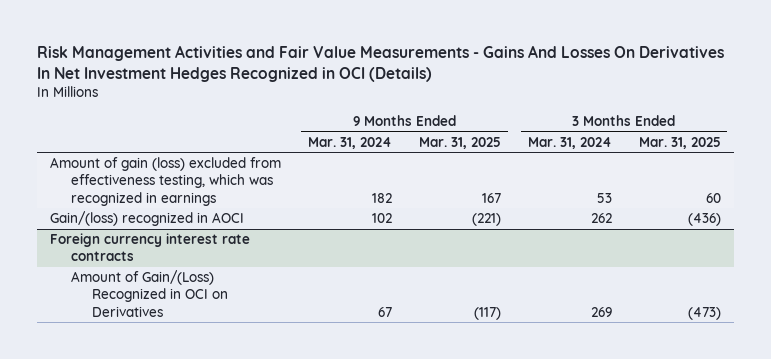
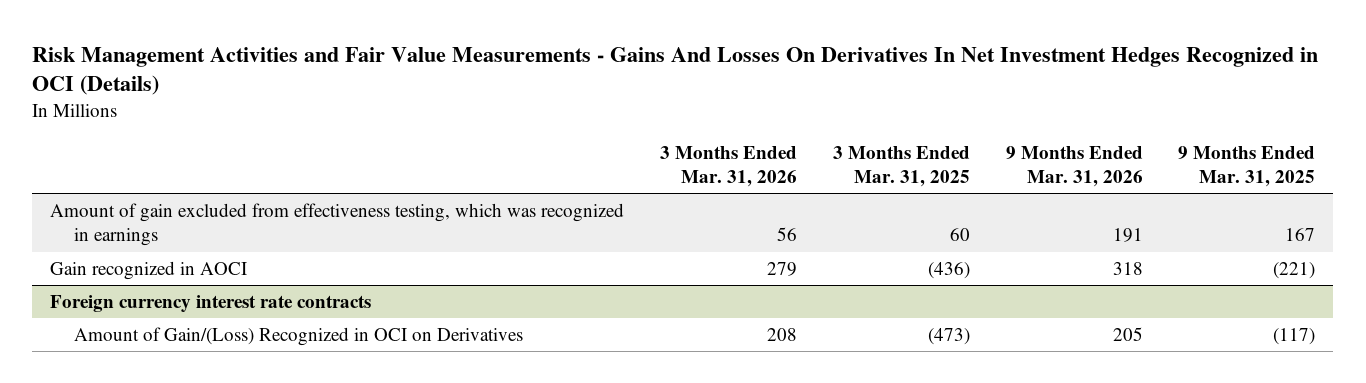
[308,136,393,149] Mar. 31, 2024 -> none
[527,136,612,149] Mar. 31, 2024 -> none
none -> [660,145,798,188] 3 Months Ended Mar. 31, 2026
none -> [1005,145,1143,188] 9 Months Ended Mar. 31, 2026
[50,157,282,206] Amount of gain (loss) excluded from effectiveness testing, which was recognized in earnings -> [50,202,625,247] Amount of gain excluded from effectiveness testing, which was recognized in earnings
[50,211,245,227] Gain/(loss) recognized in AOCI -> [50,260,248,280] Gain recognized in AOCI

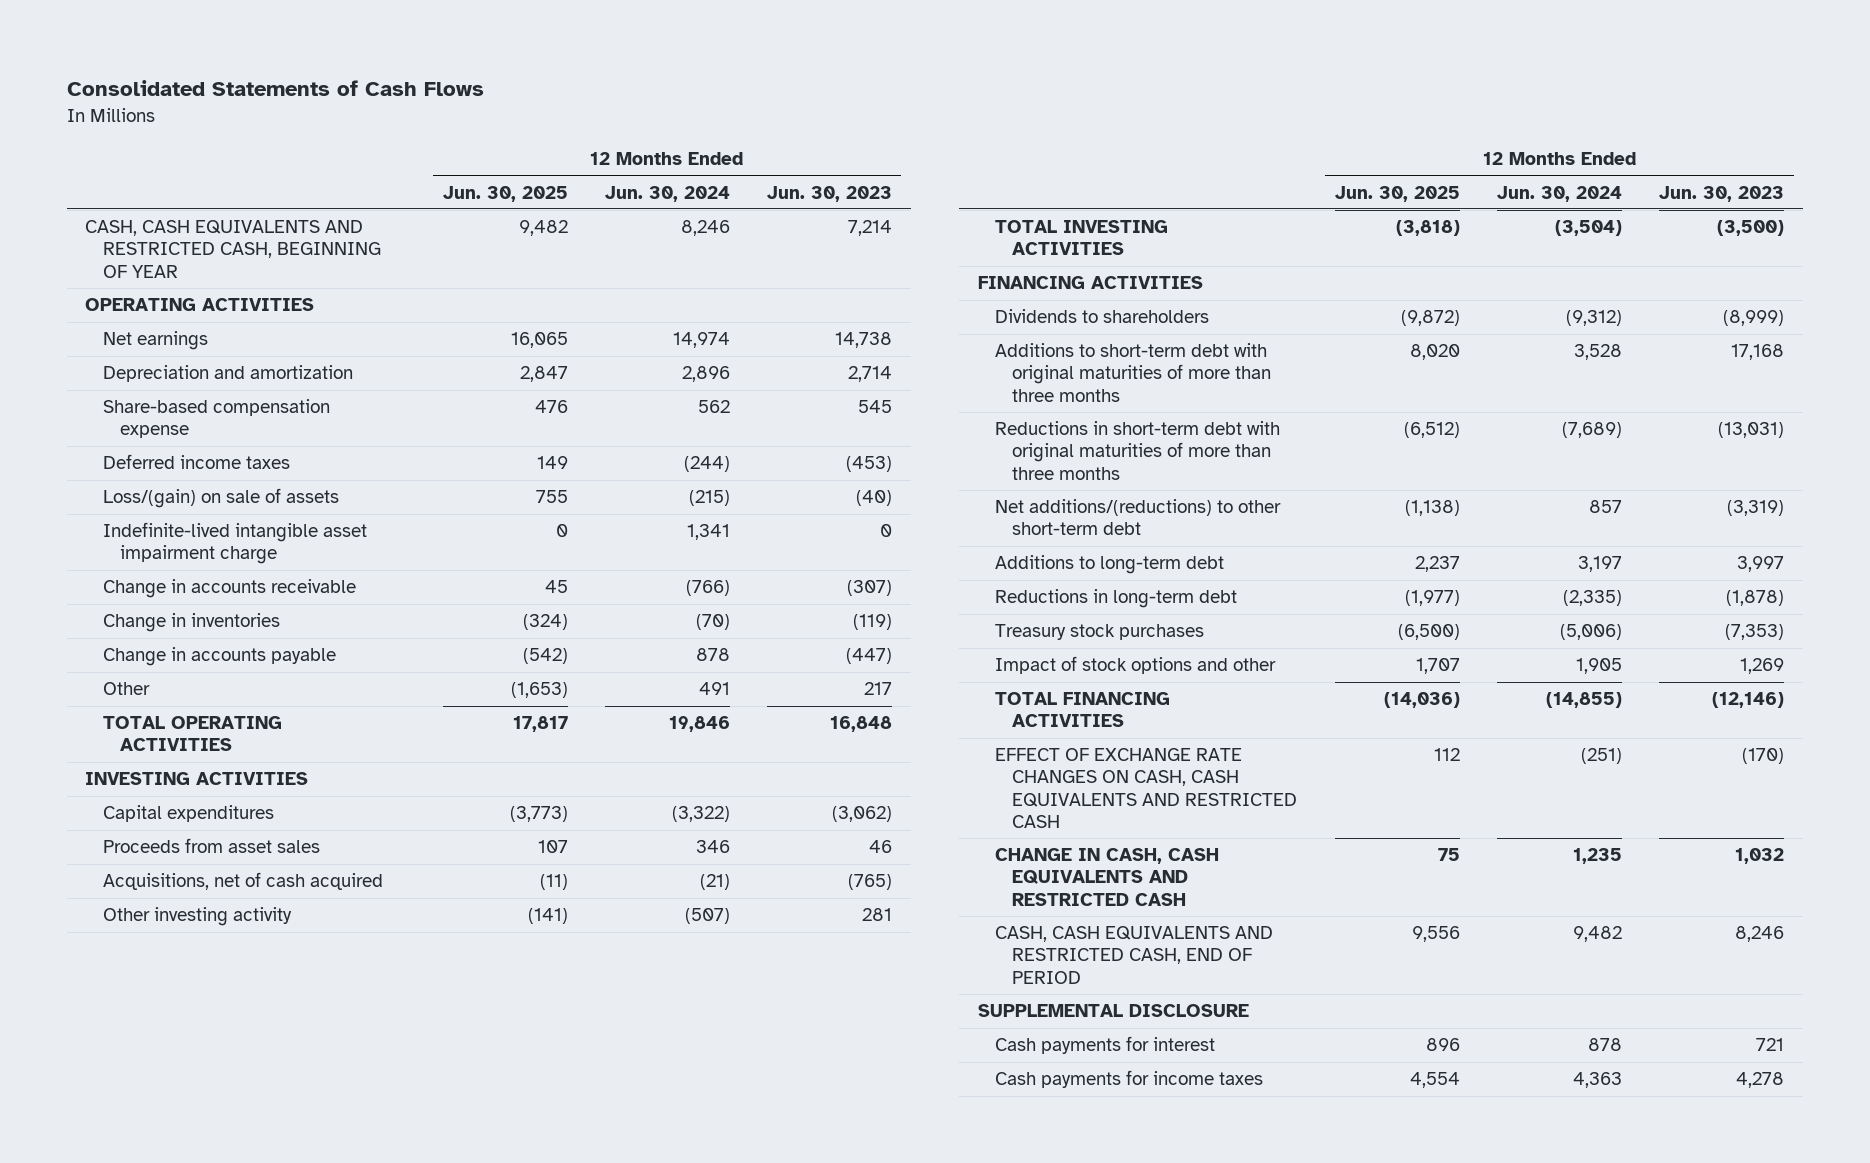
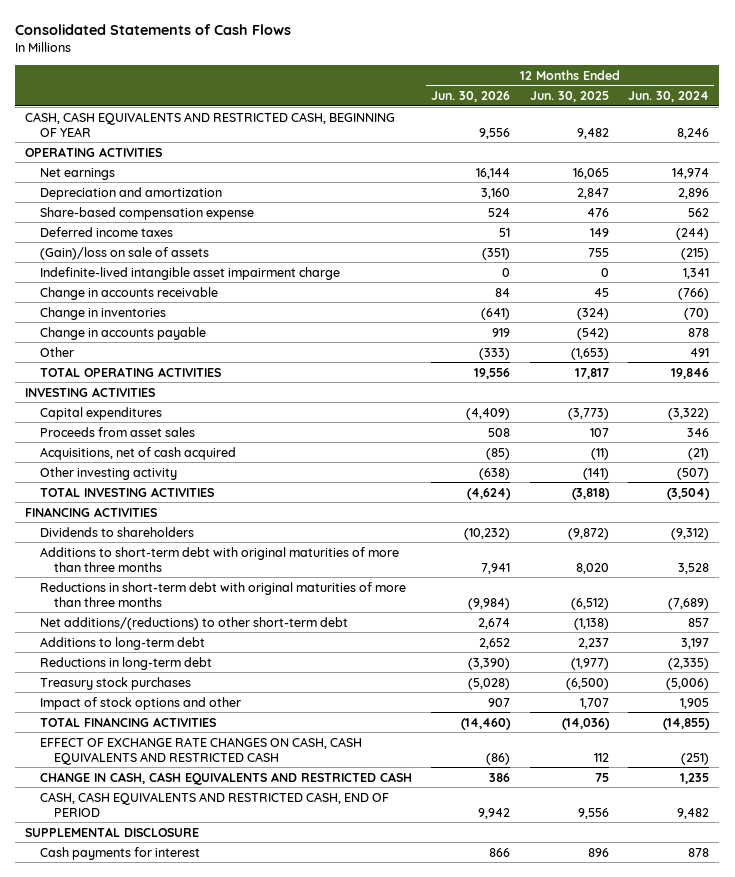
[767,185,893,202] Jun. 30, 2023 -> none
none -> [431,91,511,103] Jun. 30, 2026
[102,488,339,509] Loss/(gain) on sale of assets -> [39,246,209,260] (Gain)/loss on sale of assets
[994,1070,1263,1089] Cash payments for income taxes -> none

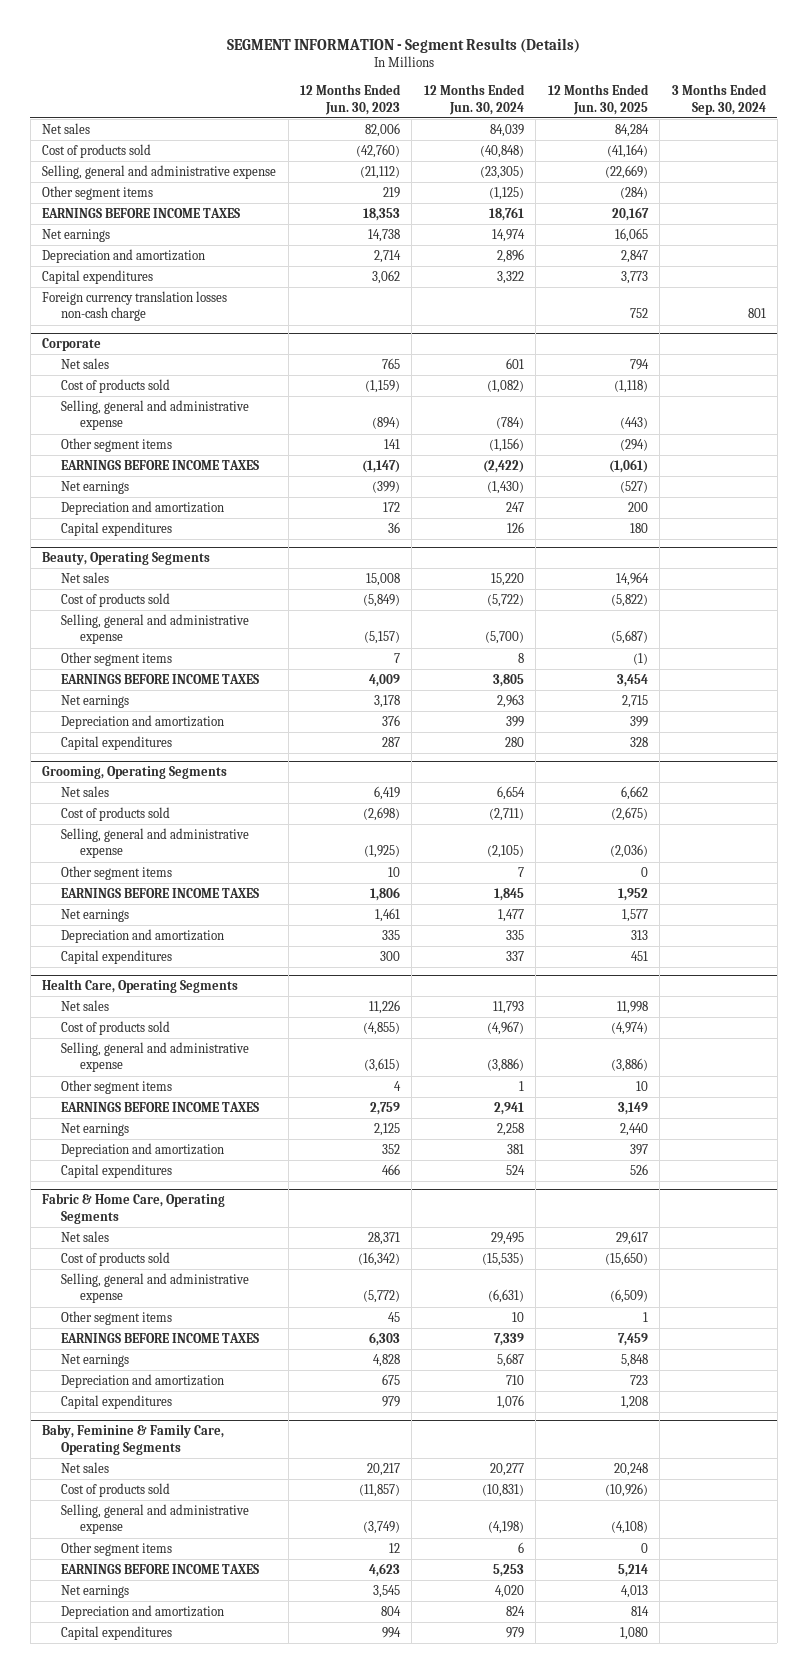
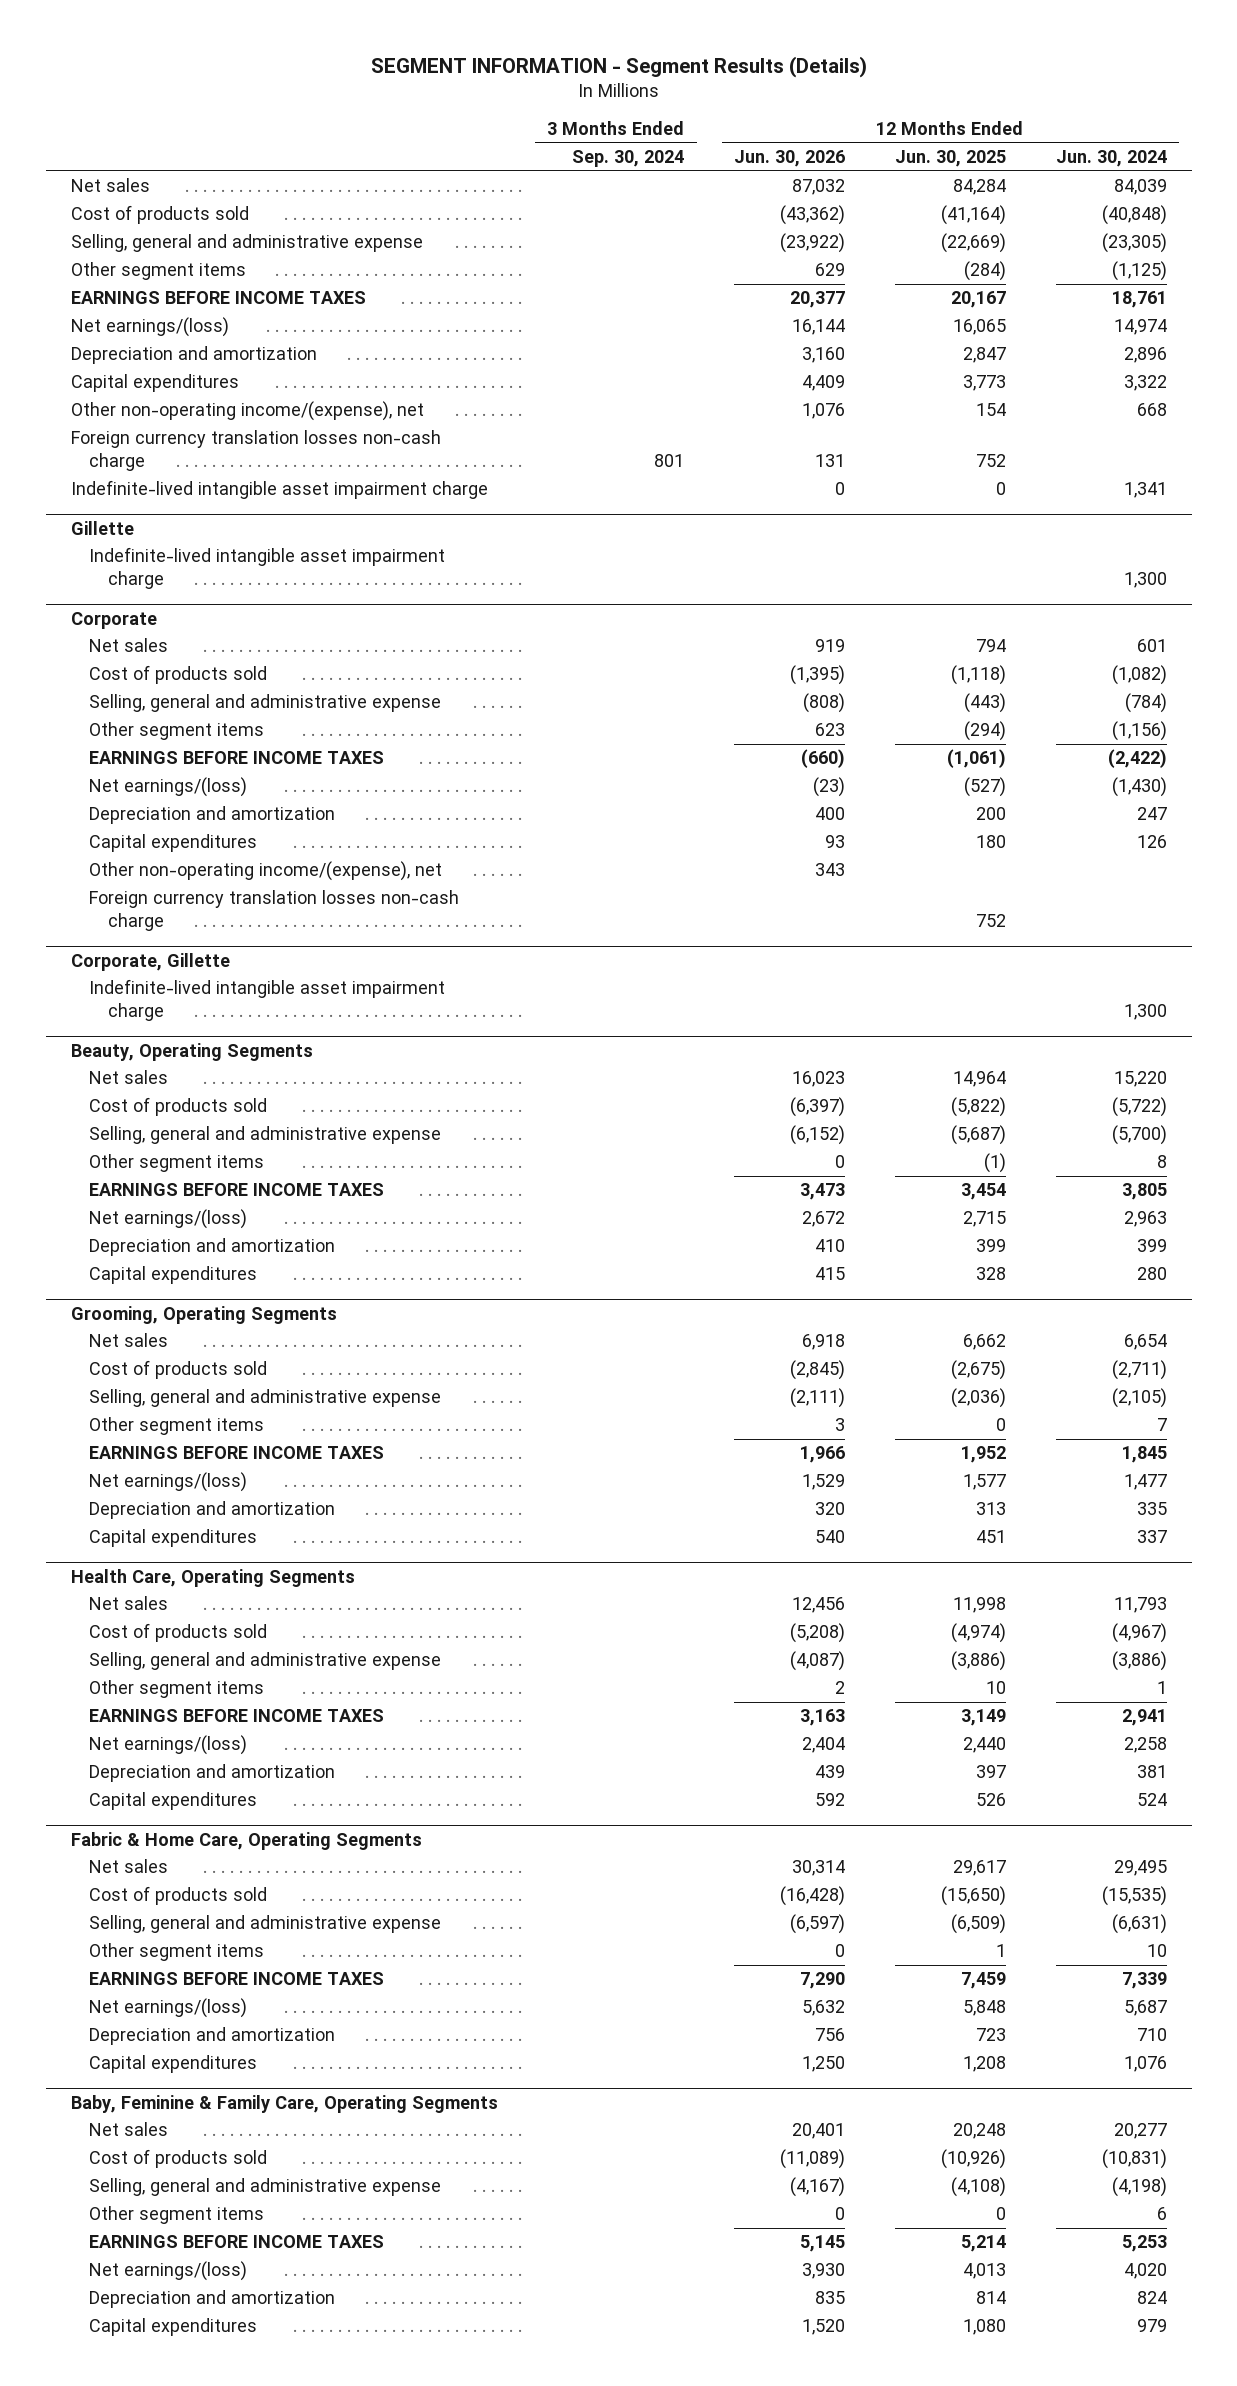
[299,84,401,115] 12 Months Ended Jun. 30, 2023 -> none
none -> [734,150,846,168] Jun. 30, 2026
[42,228,111,242] Net earnings -> [70,317,229,338] Net earnings/(loss)
none -> [70,401,424,422] Other non-operating income/(expense), net
none -> [70,480,488,500] Indefinite-lived intangible asset impairment charge
none -> [70,520,134,535] Gillette
none -> [89,547,446,590] Indefinite-lived intangible asset impairment charge
[61,480,130,494] Net earnings -> [89,777,248,798] Net earnings/(loss)
none -> [89,861,443,882] Other non-operating income/(expense), net
none -> [89,890,460,932] Foreign currency translation losses non-cash charge
none -> [70,952,230,971] Corporate, Gillette
none -> [89,979,446,1022] Indefinite-lived intangible asset impairment charge
[61,694,130,708] Net earnings -> [89,1209,248,1230] Net earnings/(loss)
[61,908,130,922] Net earnings -> [89,1472,248,1493] Net earnings/(loss)
[61,1122,130,1136] Net earnings -> [89,1735,248,1756] Net earnings/(loss)
[61,1353,130,1367] Net earnings -> [89,1998,248,2019] Net earnings/(loss)
[61,1584,130,1598] Net earnings -> [89,2261,248,2282] Net earnings/(loss)

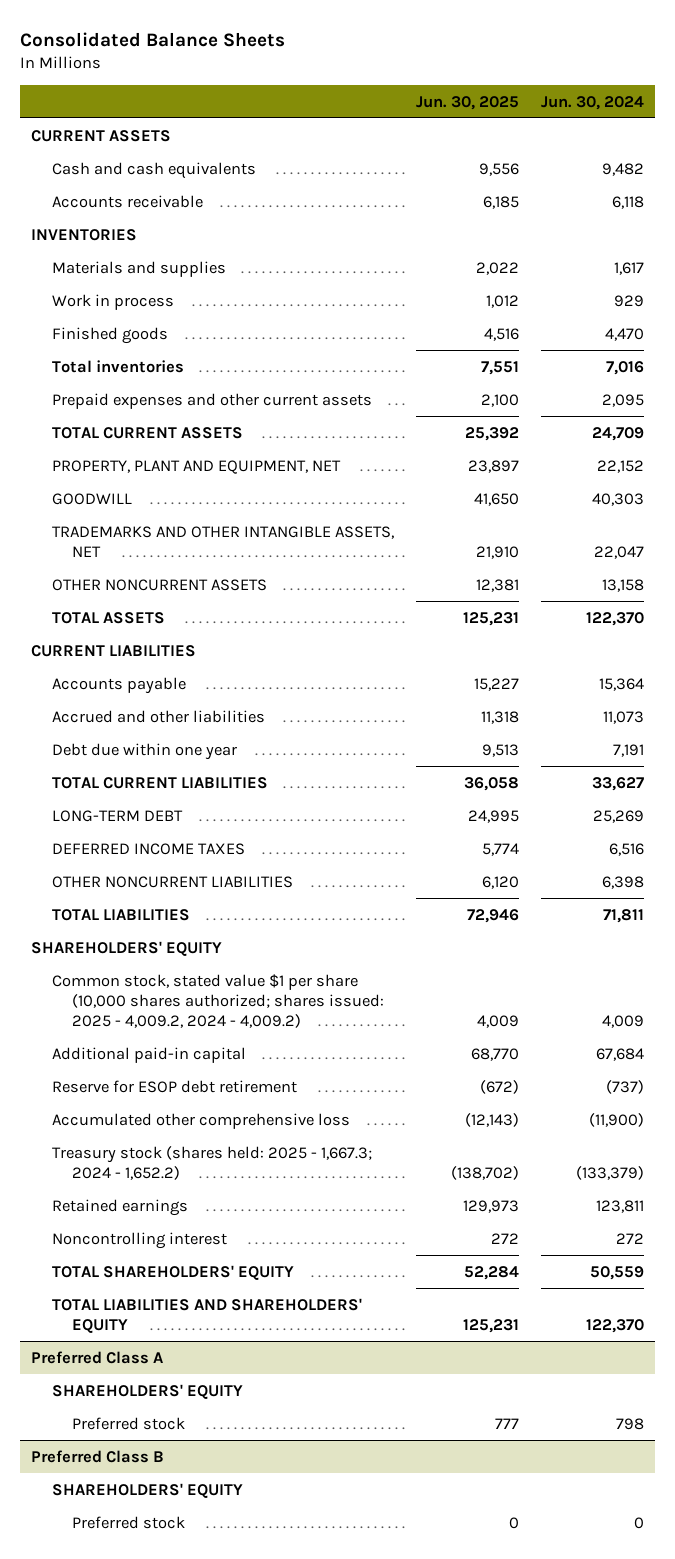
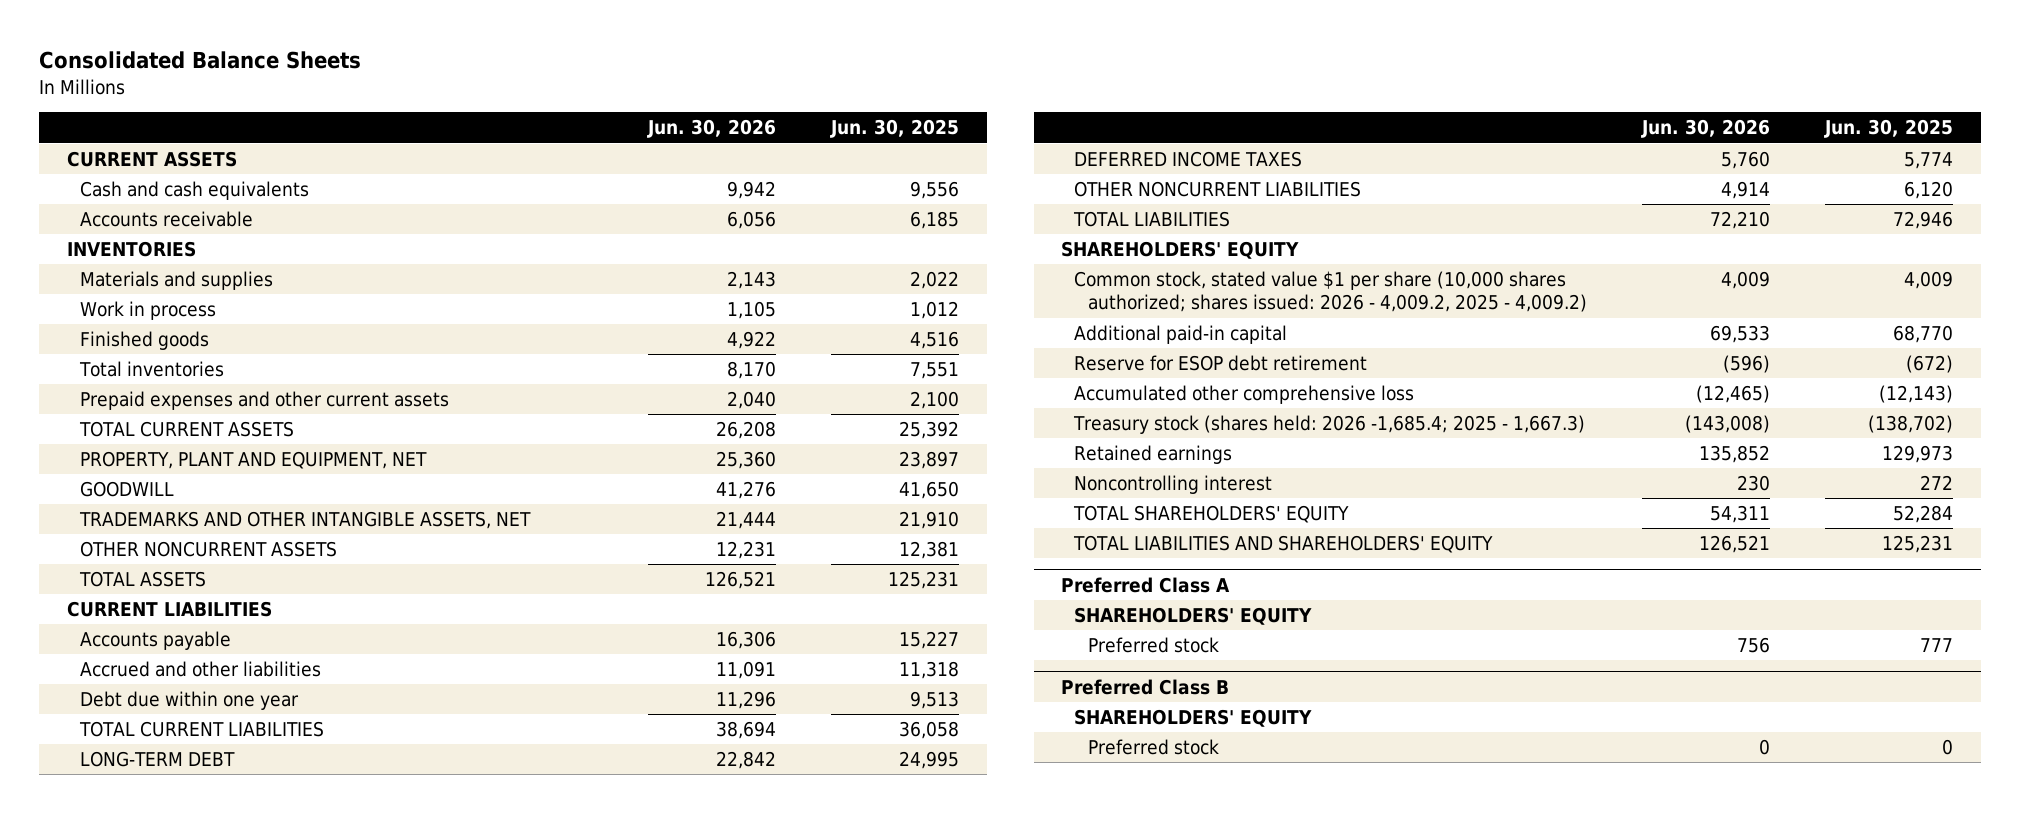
[541,95,645,110] Jun. 30, 2024 -> none
none -> [646,119,776,139] Jun. 30, 2026
[51,973,385,1028] Common stock, stated value $1 per share (10,000 shares authorized; shares issued: 2025 - 4,009.2, 2024 - 4,009.2) -> [1074,270,1587,313] Common stock, stated value $1 per share (10,000 shares authorized; shares issued: 2026 - 4,009.2, 2025 - 4,009.2)
[51,1145,372,1180] Treasury stock (shares held: 2025 - 1,667.3; 2024 - 1,652.2) -> [1073,414,1586,434] Treasury stock (shares held: 2026 -1,685.4; 2025 - 1,667.3)

